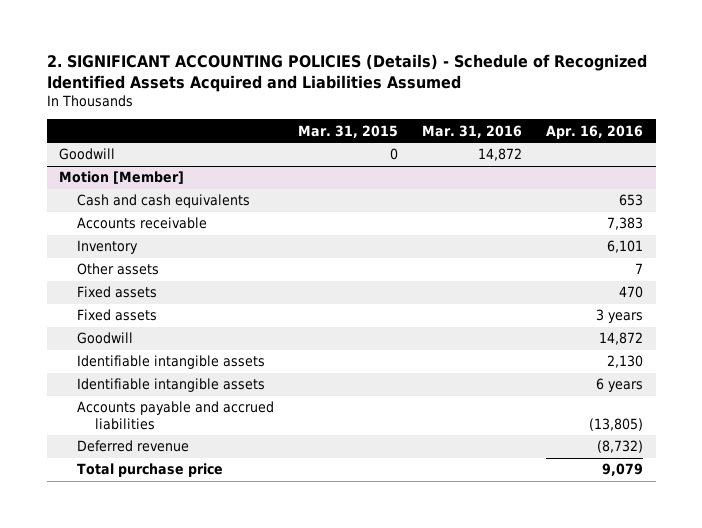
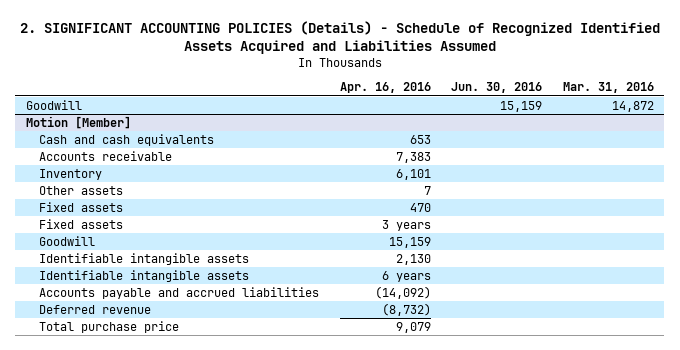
[297,124,398,138] Mar. 31, 2015 -> none
none -> [451,82,543,94] Jun. 30, 2016
[599,332,644,346] 14,872 -> [388,236,431,248] 15,159
[589,417,644,431] (13,805) -> [374,285,431,299] (14,092)

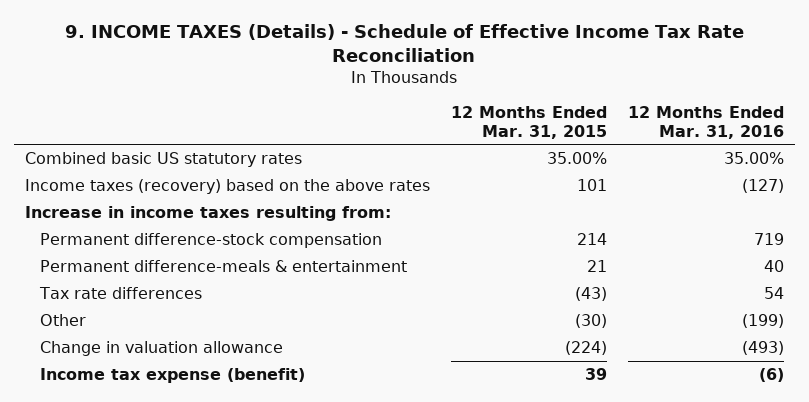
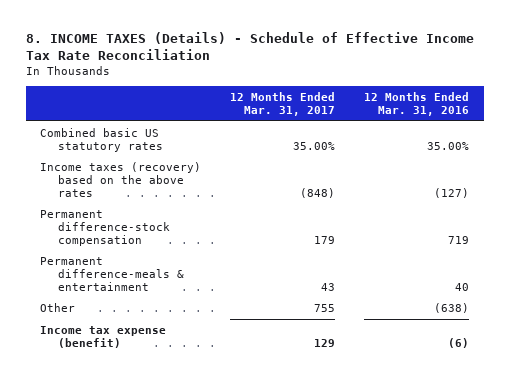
[65,24,745,63] 9. INCOME TAXES (Details) - Schedule of Effective Income Tax Rate Reconciliation -> [25,31,474,61] 8. INCOME TAXES (Details) - Schedule of Effective Income Tax Rate Reconciliation
[450,106,607,139] 12 Months Ended Mar. 31, 2015 -> none
none -> [230,92,336,116] 12 Months Ended Mar. 31, 2017
[24,206,391,222] Increase in income taxes resulting from: -> none
[39,287,203,300] Tax rate differences -> none
[40,341,284,357] Change in valuation allowance -> none
[742,314,785,329] (199) -> [434,302,470,313] (638)

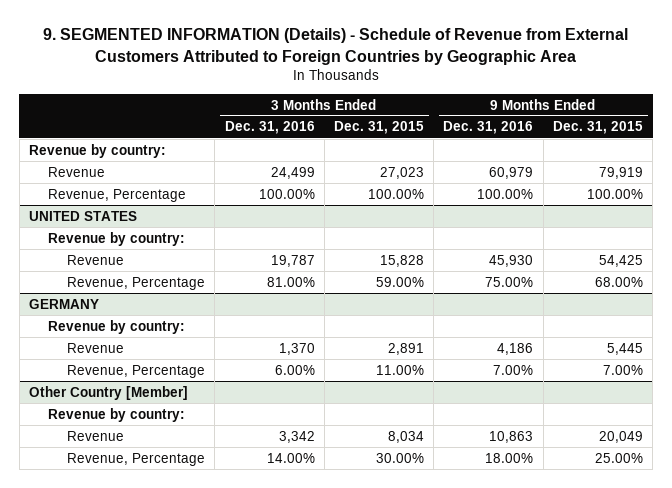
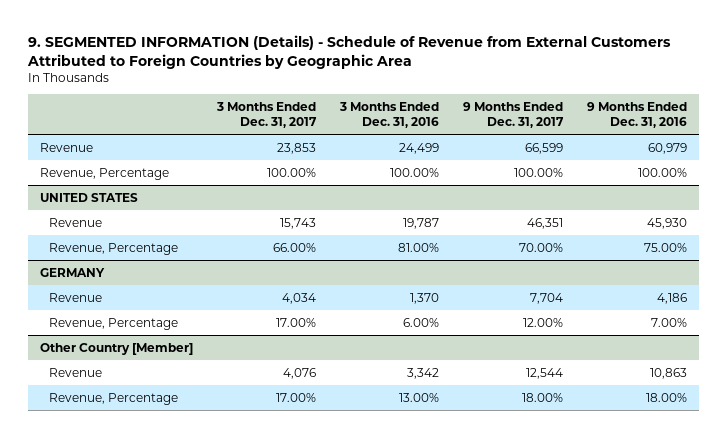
[334,121,425,135] Dec. 31, 2015 -> none
[552,121,643,135] Dec. 31, 2015 -> none
none -> [215,101,317,129] 3 Months Ended Dec. 31, 2017
none -> [462,101,564,129] 9 Months Ended Dec. 31, 2017
[28,143,166,158] Revenue by country: -> none
[48,231,186,246] Revenue by country: -> none
[48,319,186,334] Revenue by country: -> none
[48,407,186,422] Revenue by country: -> none
[266,452,315,463] 14.00% -> [398,392,439,402] 13.00%

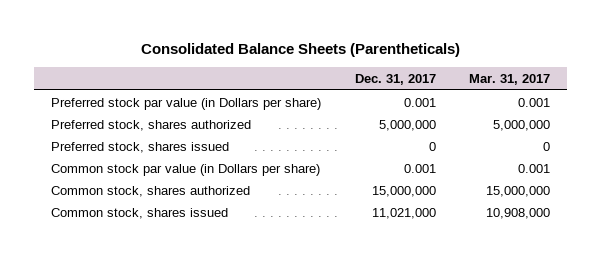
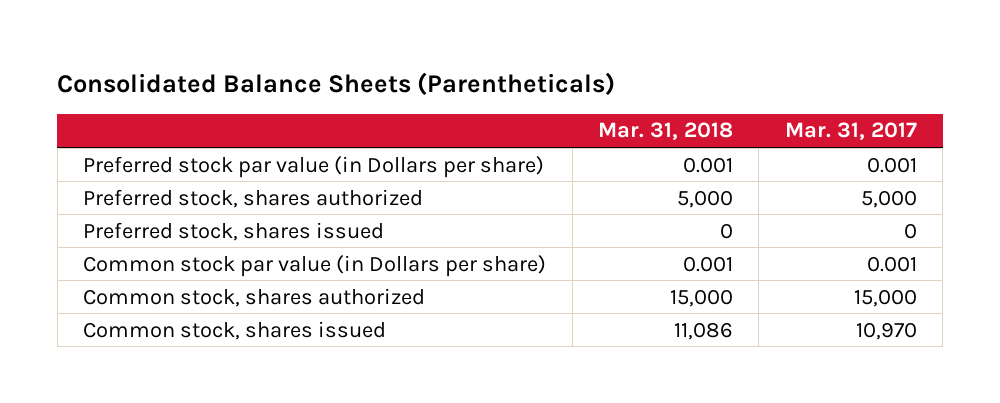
[354,74,436,86] Dec. 31, 2017 -> none
none -> [597,122,733,141] Mar. 31, 2018
[493,119,551,131] 5,000,000 -> [860,189,917,208] 5,000
[486,185,551,197] 15,000,000 -> [853,288,917,307] 15,000
[486,207,551,219] 10,908,000 -> [855,321,917,340] 10,970

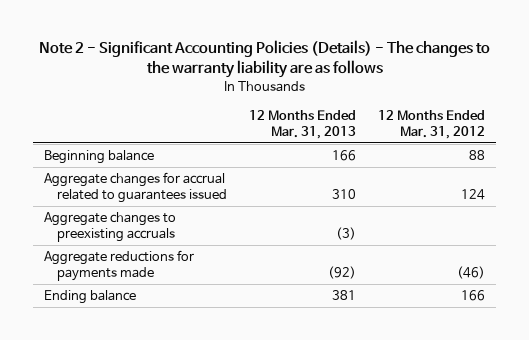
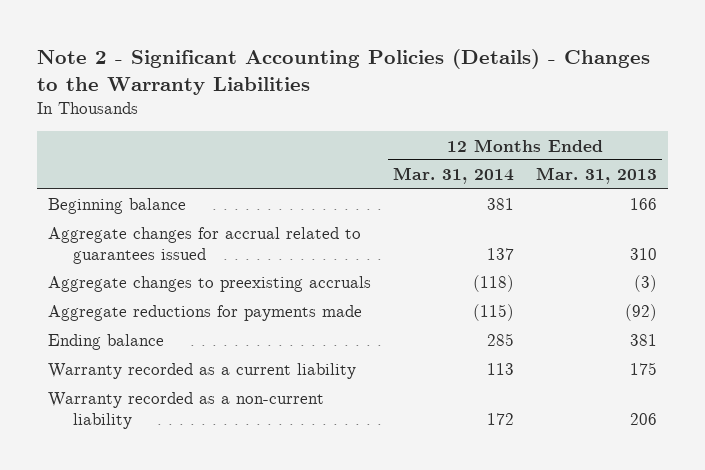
[38,40,490,79] Note 2 - Significant Accounting Policies (Details) - The changes to the warranty liability are as follows -> [37,49,651,95] Note 2 - Significant Accounting Policies (Details) - Changes to the Warranty Liabilities
[377,109,485,139] 12 Months Ended Mar. 31, 2012 -> none
none -> [393,167,515,185] Mar. 31, 2014
none -> [48,363,357,380] Warranty recorded as a current liability
none -> [48,392,325,429] Warranty recorded as a non-current liability

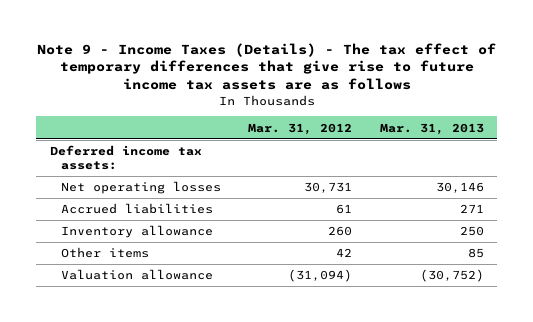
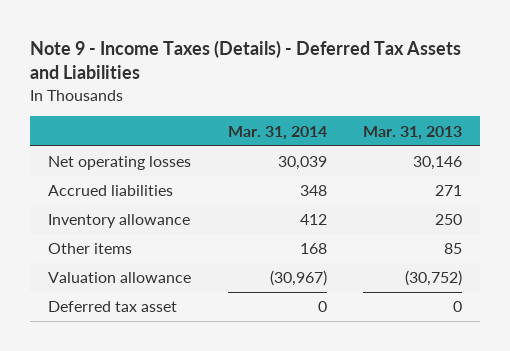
[36,42,496,91] Note 9 - Income Taxes (Details) - The tax effect of temporary differences that give rise to future income tax assets are as follows -> [30,39,462,80] Note 9 - Income Taxes (Details) - Deferred Tax Assets and Liabilities
[248,122,353,135] Mar. 31, 2012 -> none
none -> [227,125,327,140] Mar. 31, 2014
[49,145,202,170] Deferred income tax assets: -> none
none -> [48,301,178,313] Deferred tax asset

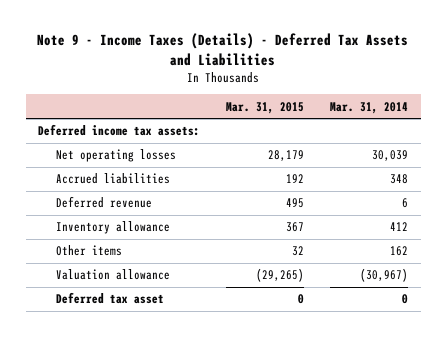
[362,125,462,140] Mar. 31, 2013 -> none
none -> [226,101,305,114] Mar. 31, 2015
none -> [38,124,201,137] Deferred income tax assets:
none -> [55,196,152,209] Deferred revenue
[299,243,327,255] 168 -> [389,246,408,257] 162

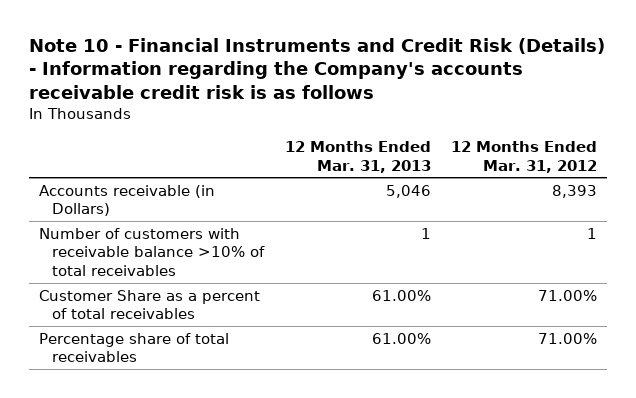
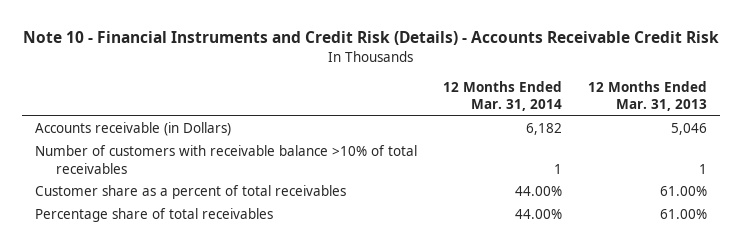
[28,38,605,99] Note 10 - Financial Instruments and Credit Risk (Details) - Information regarding the Company's accounts receivable credit risk is as follows -> [23,31,720,46] Note 10 - Financial Instruments and Credit Risk (Details) - Accounts Receivable Credit Risk
[451,140,598,173] 12 Months Ended Mar. 31, 2012 -> none
none -> [443,80,563,112] 12 Months Ended Mar. 31, 2014
[38,289,260,320] Customer Share as a percent of total receivables -> [35,185,347,200] Customer share as a percent of total receivables

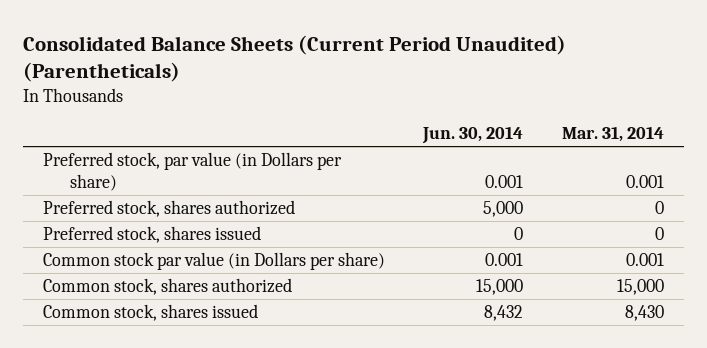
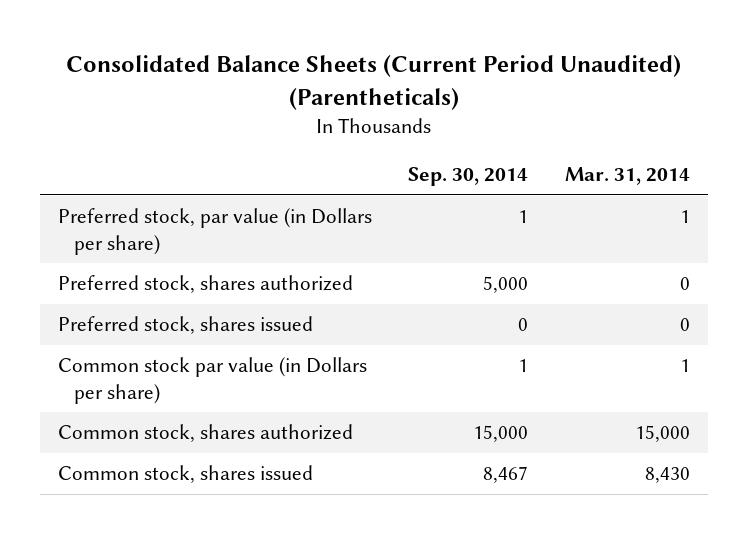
[422,125,524,144] Jun. 30, 2014 -> none
none -> [408,167,529,187] Sep. 30, 2014
[626,174,665,188] 0.001 -> [680,210,691,224] 1
[626,253,665,267] 0.001 -> [680,359,691,373] 1

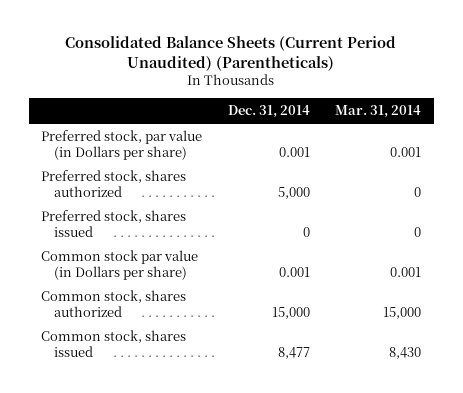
[408,167,529,187] Sep. 30, 2014 -> none
none -> [227,105,310,119] Dec. 31, 2014
[680,210,691,224] 1 -> [390,146,422,157] 0.001
[680,359,691,373] 1 -> [390,266,422,277] 0.001

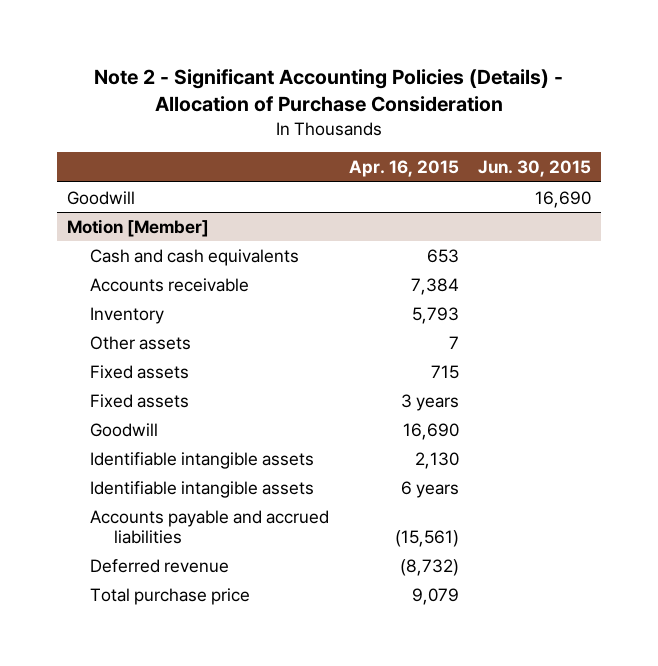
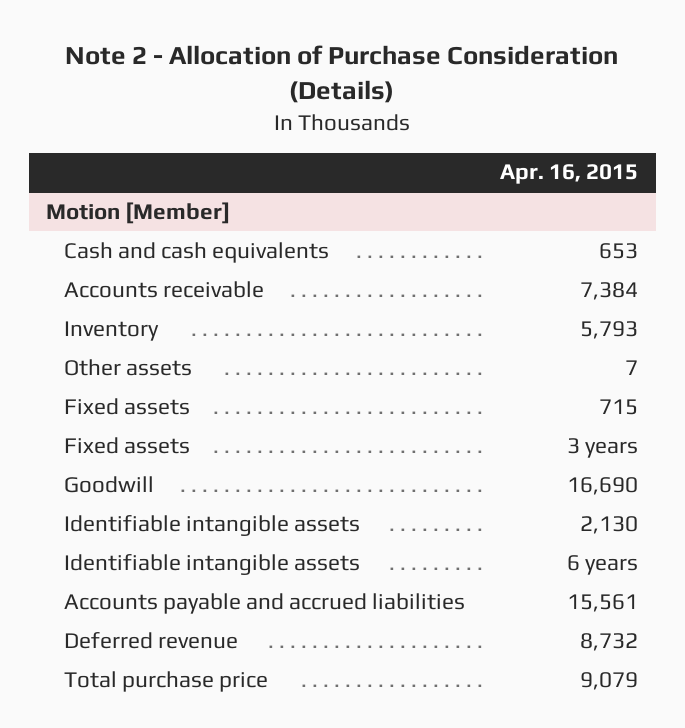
[93,69,563,113] Note 2 - Significant Accounting Policies (Details) - Allocation of Purchase Consideration -> [65,45,619,104] Note 2 - Allocation of Purchase Consideration (Details)
[477,160,591,178] Jun. 30, 2015 -> none
[66,190,135,205] Goodwill -> none
[394,530,459,548] (15,561) -> [567,593,639,612] 15,561
[399,558,459,576] (8,732) -> [580,632,639,651] 8,732

